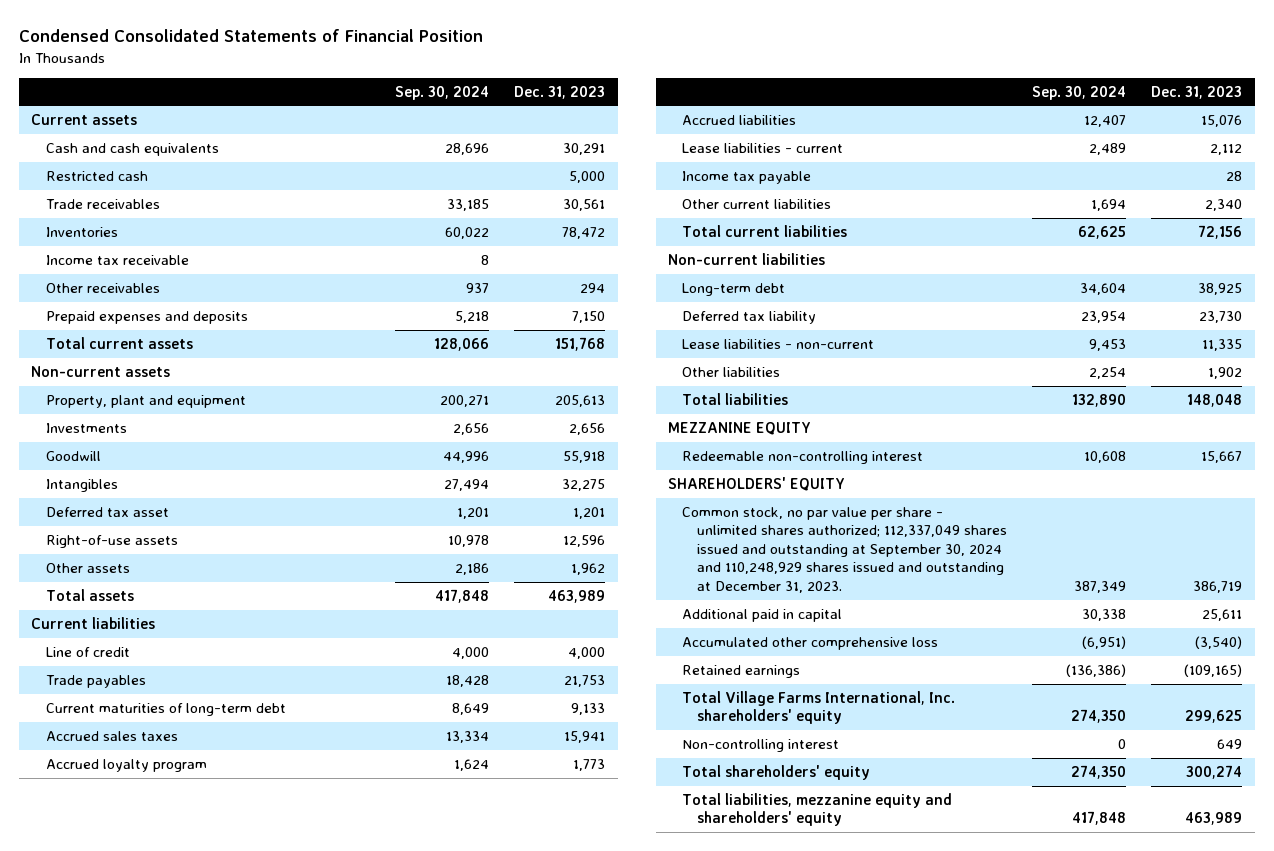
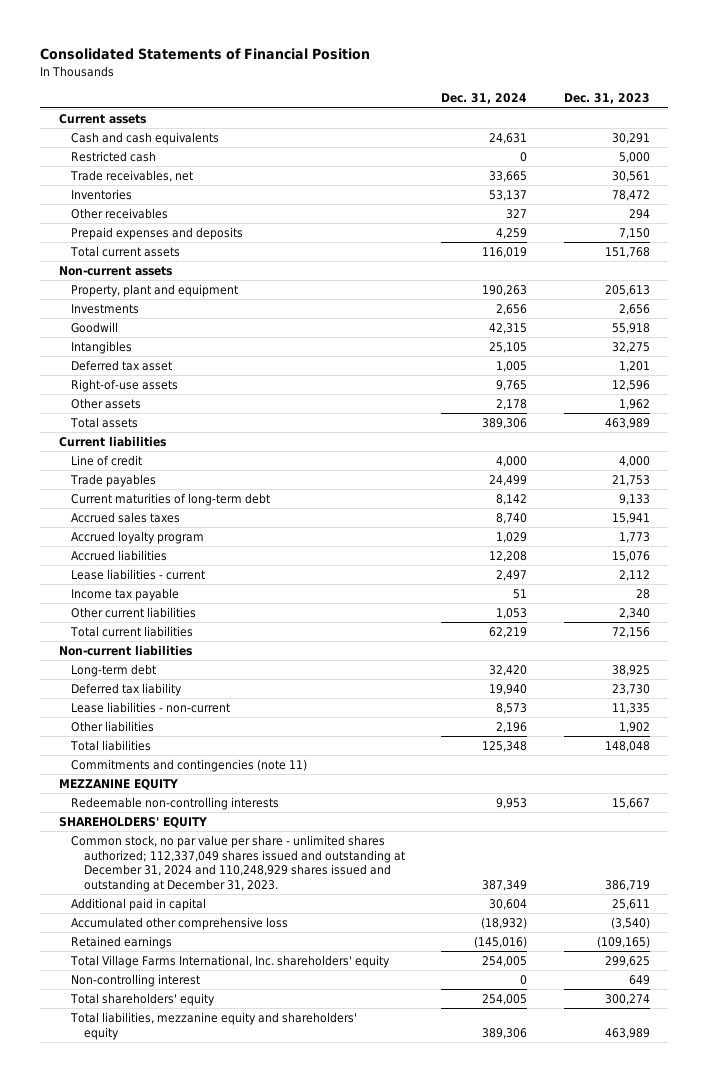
[18,29,483,43] Condensed Consolidated Statements of Financial Position -> [40,48,371,61] Consolidated Statements of Financial Position
[394,85,489,100] Sep. 30, 2024 -> none
none -> [441,93,528,105] Dec. 31, 2024
[45,198,160,209] Trade receivables -> [70,170,194,183] Trade receivables, net
[45,254,189,265] Income tax receivable -> none
none -> [71,759,308,773] Commitments and contingencies (note 11)
[682,450,924,464] Redeemable non-controlling interest -> [71,797,280,811] Redeemable non-controlling interests
[682,506,1007,593] Common stock, no par value per share - unlimited shares authorized; 112,337,049 shares issued and outstanding at September 30, 2024 and 110,248,929 shares issued and outstanding at December 31, 2023. -> [71,835,405,892] Common stock, no par value per share - unlimited shares authorized; 112,337,049 shares issued and outstanding at December 31, 2024 and 110,248,929 shares issued and outstanding at December 31, 2023.

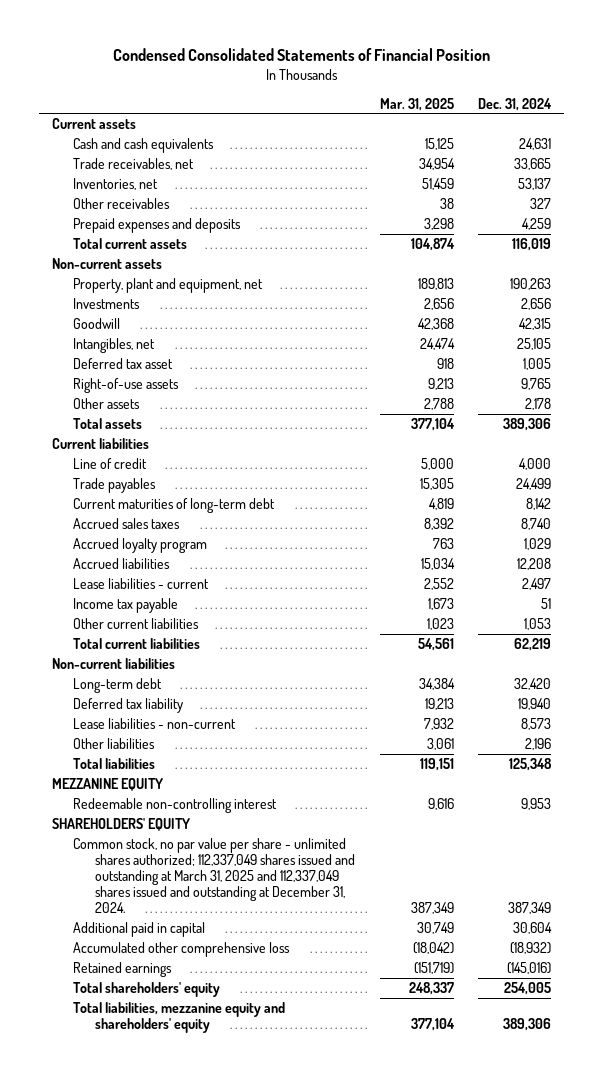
[40,48,371,61] Consolidated Statements of Financial Position -> [112,47,490,61] Condensed Consolidated Statements of Financial Position
[564,93,651,105] Dec. 31, 2023 -> none
none -> [379,97,454,111] Mar. 31, 2025
[71,151,157,163] Restricted cash -> none
[71,189,133,201] Inventories -> [73,177,159,190] Inventories, net
[71,284,239,298] Property, plant and equipment -> [73,277,264,293] Property, plant and equipment, net
[71,341,133,355] Intangibles -> [73,337,156,353] Intangibles, net
[71,759,308,773] Commitments and contingencies (note 11) -> none
[71,797,280,811] Redeemable non-controlling interests -> [73,797,278,813] Redeemable non-controlling interest
[71,835,405,892] Common stock, no par value per share - unlimited shares authorized; 112,337,049 shares issued and outstanding at December 31, 2024 and 110,248,929 shares issued and outstanding at December 31, 2023. -> [73,837,355,914] Common stock, no par value per share - unlimited shares authorized; 112,337,049 shares issued and outstanding at March 31, 2025 and 112,337,049 shares issued and outstanding at December 31, 2024.
[70,955,391,969] Total Village Farms International, Inc. shareholders' equity -> none
[71,974,201,988] Non-controlling interest -> none

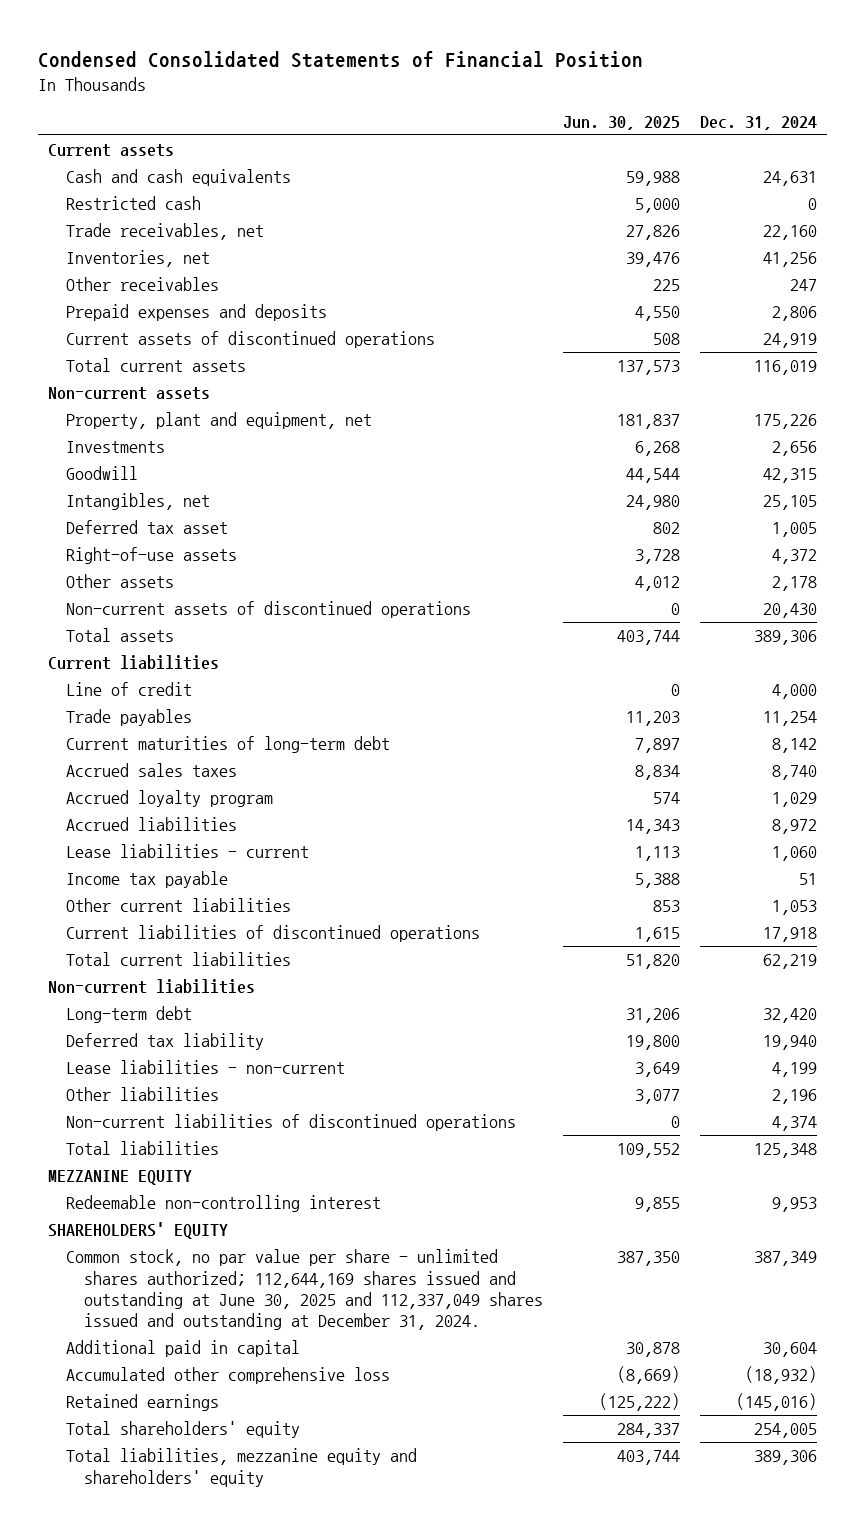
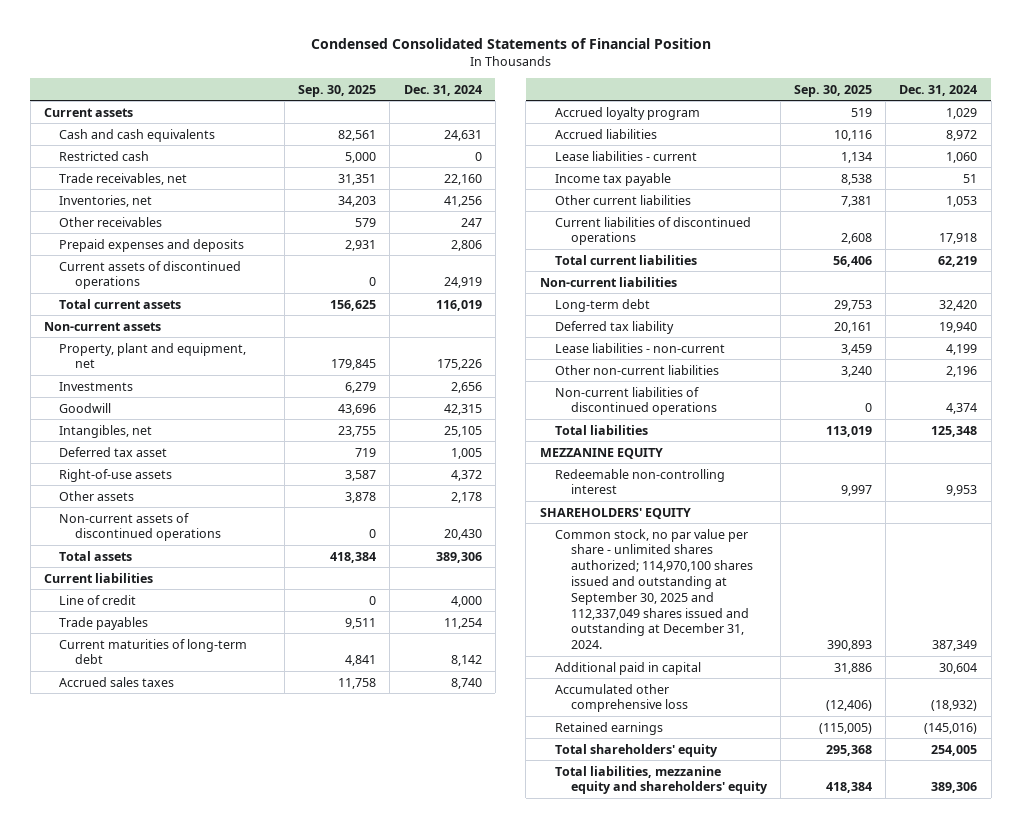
[562,116,680,131] Jun. 30, 2025 -> none
none -> [298,84,377,97] Sep. 30, 2025
[65,1087,219,1102] Other liabilities -> [555,364,720,375] Other non-current liabilities
[65,1249,543,1331] Common stock, no par value per share - unlimited shares authorized; 112,644,169 shares issued and outstanding at June 30, 2025 and 112,337,049 shares issued and outstanding at December 31, 2024. -> [555,528,753,650] Common stock, no par value per share - unlimited shares authorized; 114,970,100 shares issued and outstanding at September 30, 2025 and 112,337,049 shares issued and outstanding at December 31, 2024.

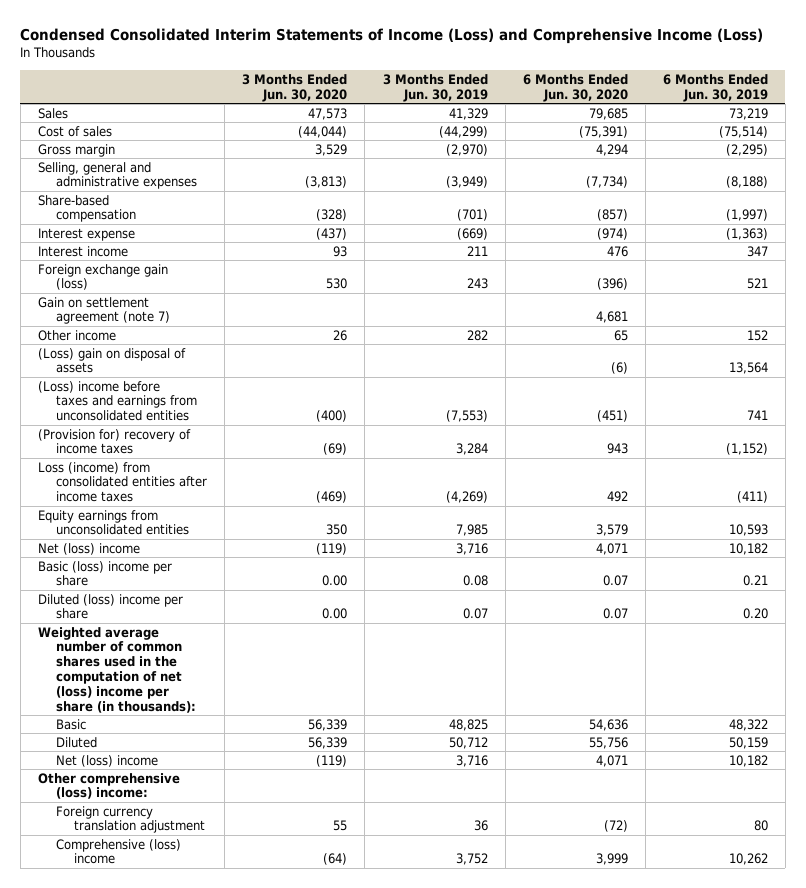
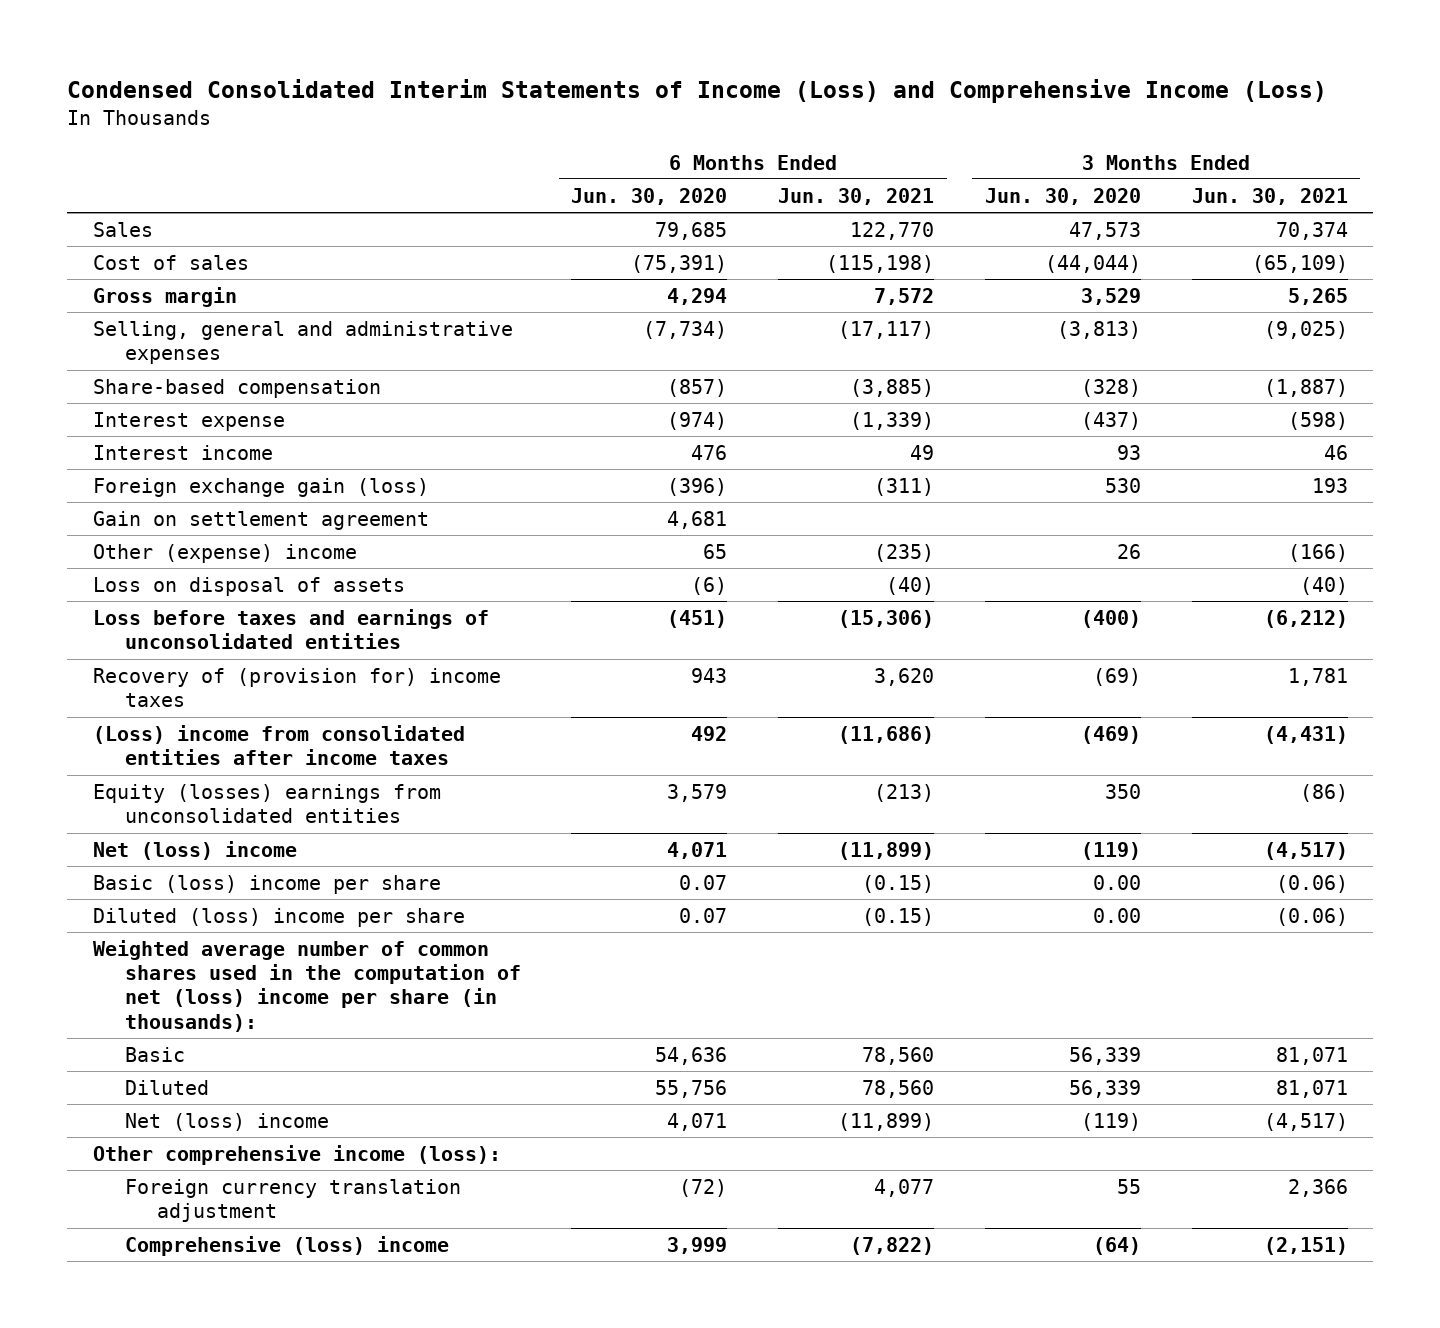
[382,73,488,102] 3 Months Ended Jun. 30, 2019 -> none
[662,73,768,102] 6 Months Ended Jun. 30, 2019 -> none
none -> [778,187,935,205] Jun. 30, 2021
none -> [1191,187,1348,205] Jun. 30, 2021
[37,296,171,325] Gain on settlement agreement (note 7) -> [92,510,429,530] Gain on settlement agreement
[37,329,116,341] Other income -> [92,543,357,563] Other (expense) income
[37,347,186,374] (Loss) gain on disposal of assets -> [92,576,405,596] Loss on disposal of assets
[37,380,198,422] (Loss) income before taxes and earnings from unconsolidated entities -> [92,608,489,650] Loss before taxes and earnings of unconsolidated entities
[37,428,191,455] (Provision for) recovery of income taxes -> [92,667,501,708] Recovery of (provision for) income taxes
[37,461,208,503] Loss (income) from consolidated entities after income taxes -> [92,724,465,766] (Loss) income from consolidated entities after income taxes
[37,509,190,536] Equity earnings from unconsolidated entities -> [92,783,441,824] Equity (losses) earnings from unconsolidated entities
[37,772,180,800] Other comprehensive (loss) income: -> [92,1144,501,1165] Other comprehensive income (loss):

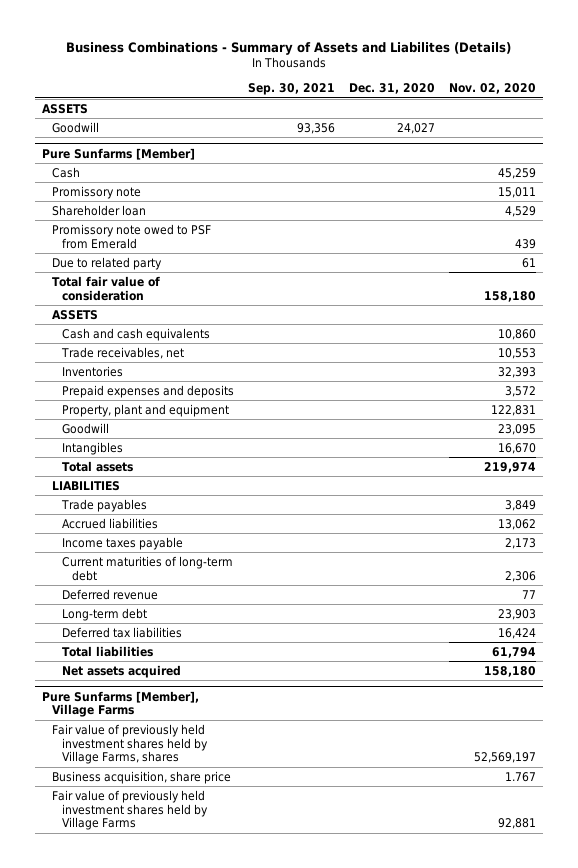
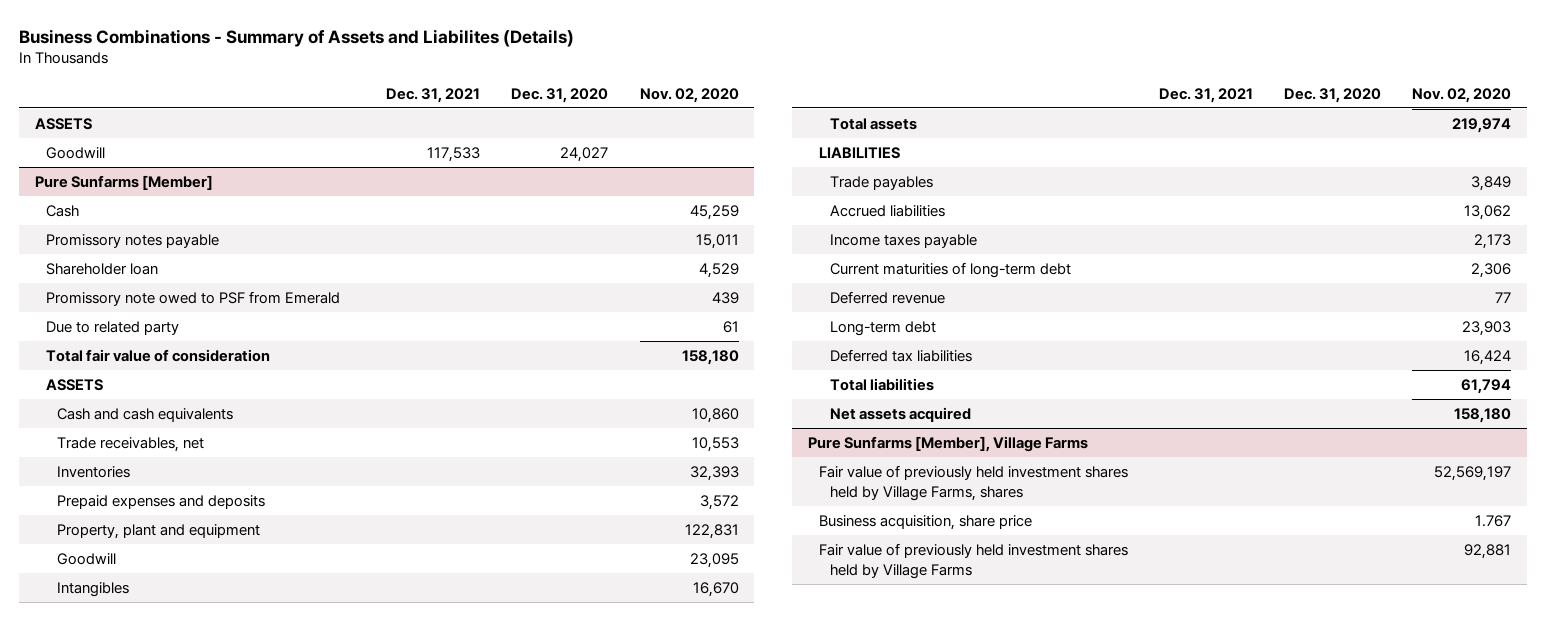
[248,83,336,96] Sep. 30, 2021 -> none
none -> [386,87,481,103] Dec. 31, 2021
[51,185,141,199] Promissory note -> [46,234,220,249] Promissory notes payable

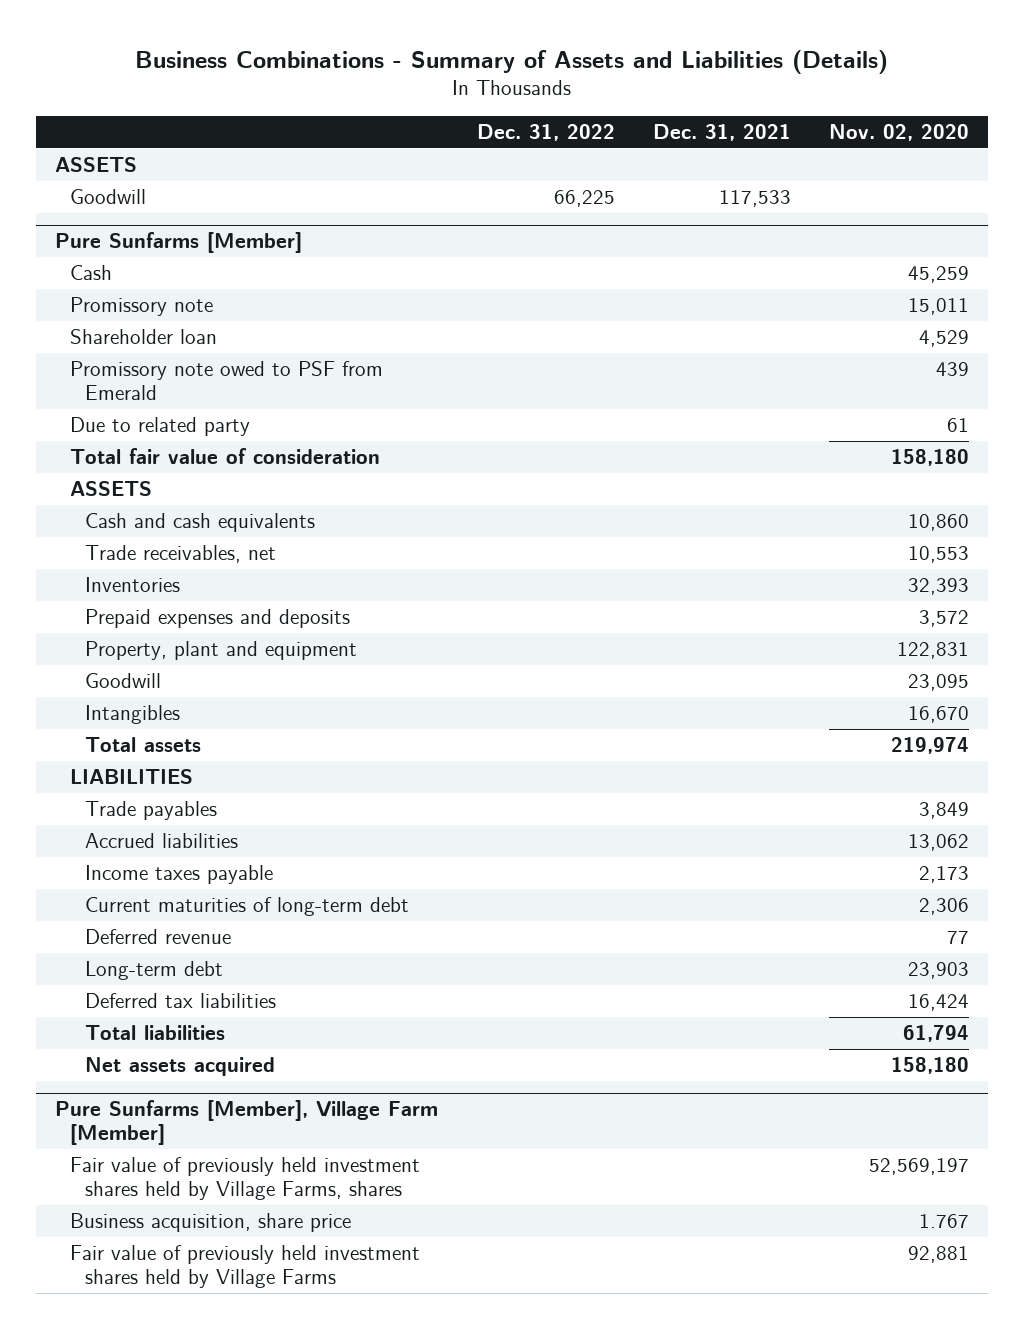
[19,28,575,47] Business Combinations - Summary of Assets and Liabilites (Details) -> [135,49,889,74] Business Combinations - Summary of Assets and Liabilities (Details)
[511,87,609,103] Dec. 31, 2020 -> none
none -> [476,123,615,141] Dec. 31, 2022
[46,234,220,249] Promissory notes payable -> [70,297,214,317] Promissory note
[807,436,1088,453] Pure Sunfarms [Member], Village Farms -> [55,1100,439,1146] Pure Sunfarms [Member], Village Farm [Member]

